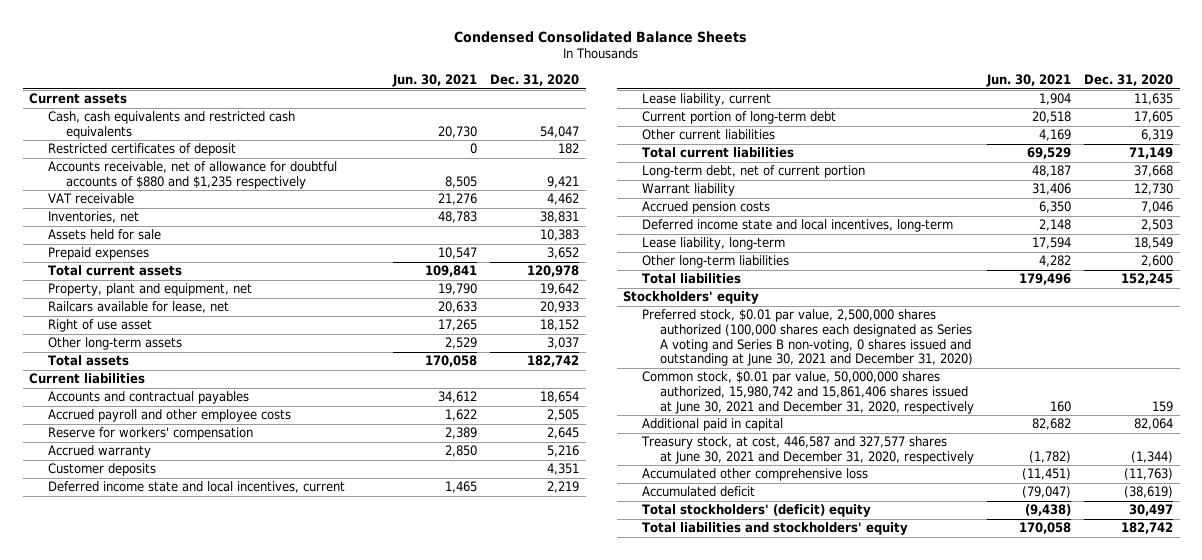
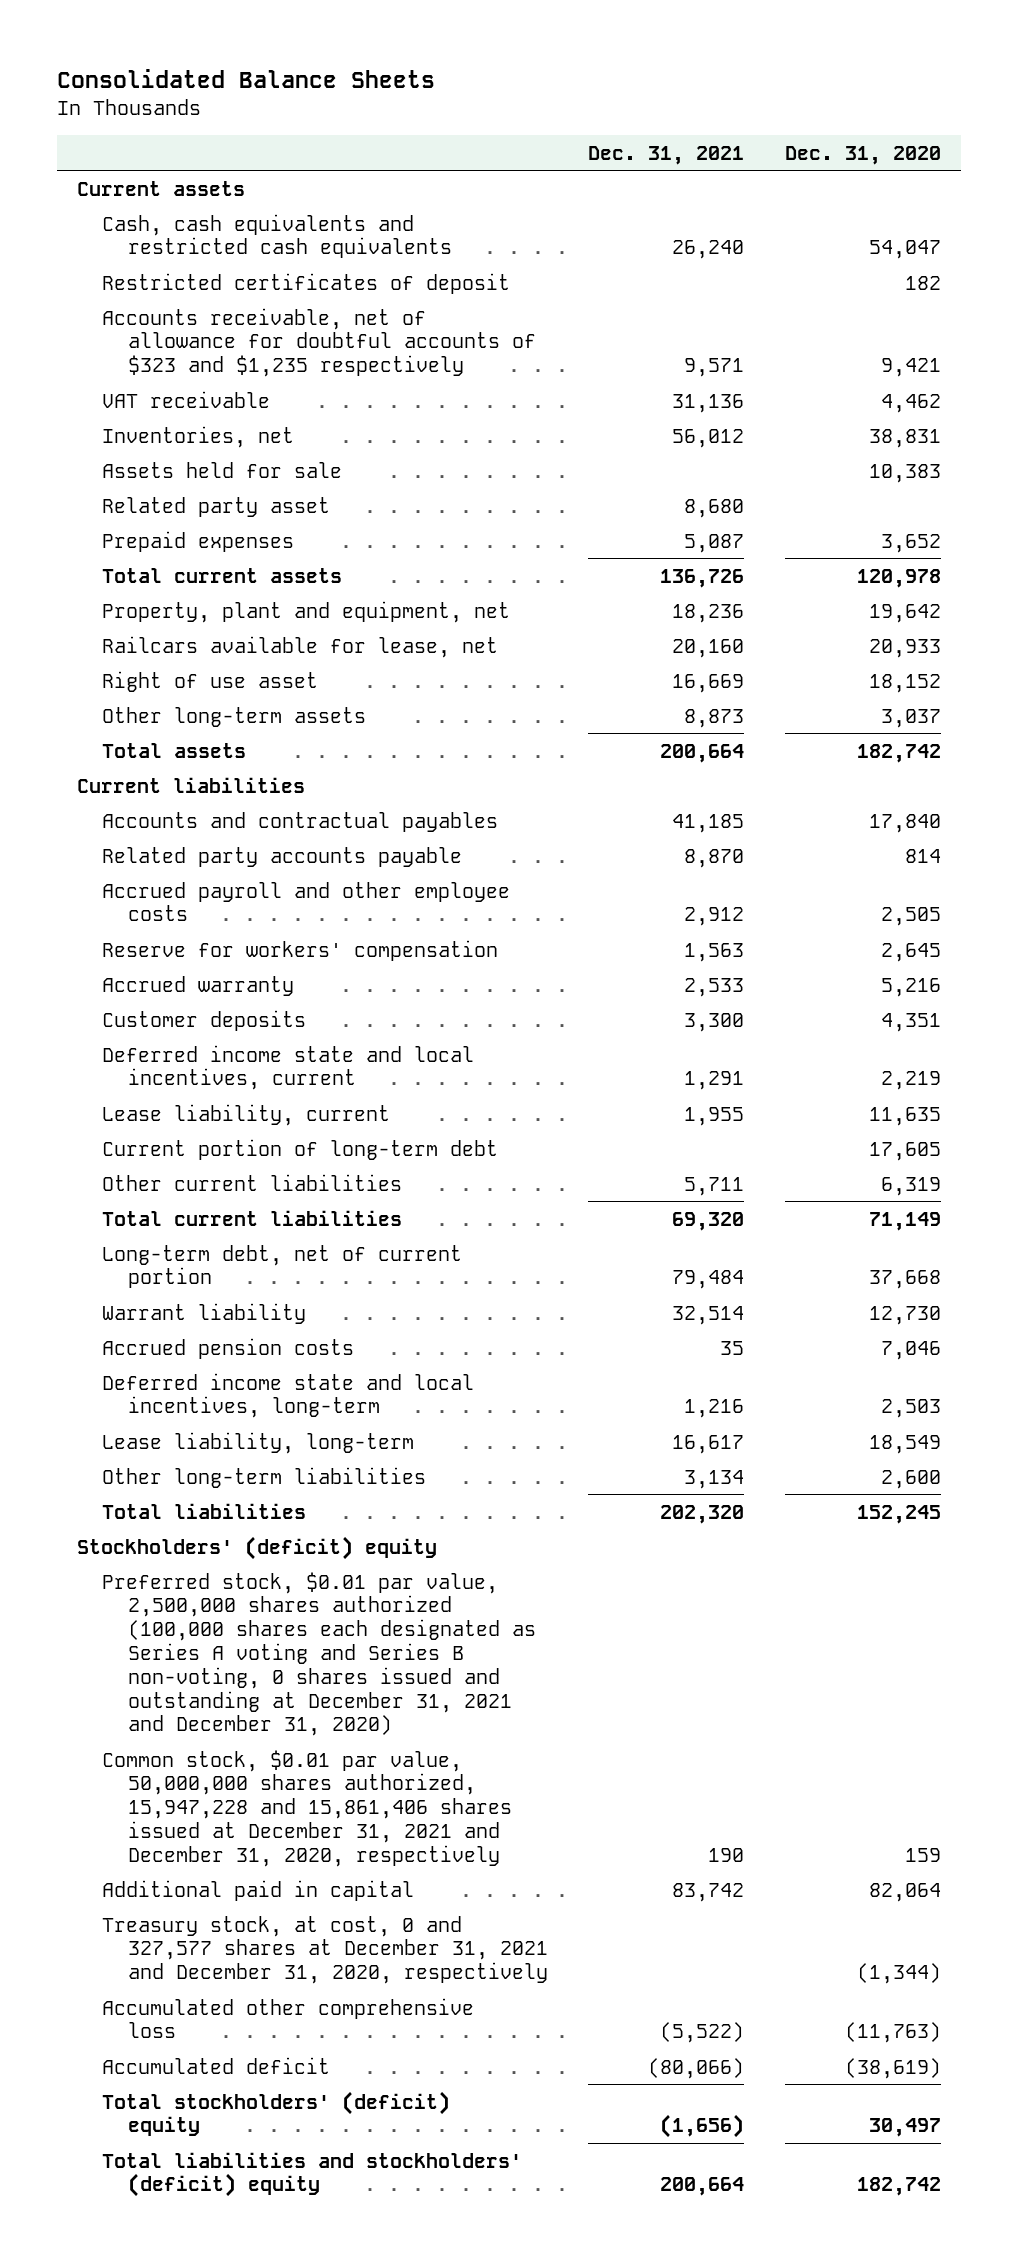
[454,30,748,43] Condensed Consolidated Balance Sheets -> [56,69,435,89] Consolidated Balance Sheets
[392,74,478,88] Jun. 30, 2021 -> none
none -> [588,145,745,165] Dec. 31, 2021
[47,161,337,190] Accounts receivable, net of allowance for doubtful accounts of $880 and $1,235 respectively -> [102,307,536,378] Accounts receivable, net of allowance for doubtful accounts of $323 and $1,235 respectively
none -> [102,496,331,517] Related party asset
[540,391,580,404] 18,654 -> [868,813,941,833] 17,840
none -> [102,846,463,867] Related party accounts payable
[623,291,760,305] Stockholders' equity -> [77,1535,438,1560] Stockholders' (deficit) equity
[641,309,974,367] Preferred stock, $0.01 par value, 2,500,000 shares authorized (100,000 shares each designated as Series A voting and Series B non-voting, 0 shares issued and outstanding at June 30, 2021 and December 31, 2020) -> [102,1571,536,1737] Preferred stock, $0.01 par value, 2,500,000 shares authorized (100,000 shares each designated as Series A voting and Series B non-voting, 0 shares issued and outstanding at December 31, 2021 and December 31, 2020)
[641,371,975,414] Common stock, $0.01 par value, 50,000,000 shares authorized, 15,980,742 and 15,861,406 shares issued at June 30, 2021 and December 31, 2020, respectively -> [102,1749,512,1867] Common stock, $0.01 par value, 50,000,000 shares authorized, 15,947,228 and 15,861,406 shares issued at December 31, 2021 and December 31, 2020, respectively
[640,436,975,465] Treasury stock, at cost, 446,587 and 327,577 shares at June 30, 2021 and December 31, 2020, respectively -> [102,1915,548,1985] Treasury stock, at cost, 0 and 327,577 shares at December 31, 2021 and December 31, 2020, respectively
[641,522,908,536] Total liabilities and stockholders' equity -> [102,2151,523,2198] Total liabilities and stockholders' (deficit) equity

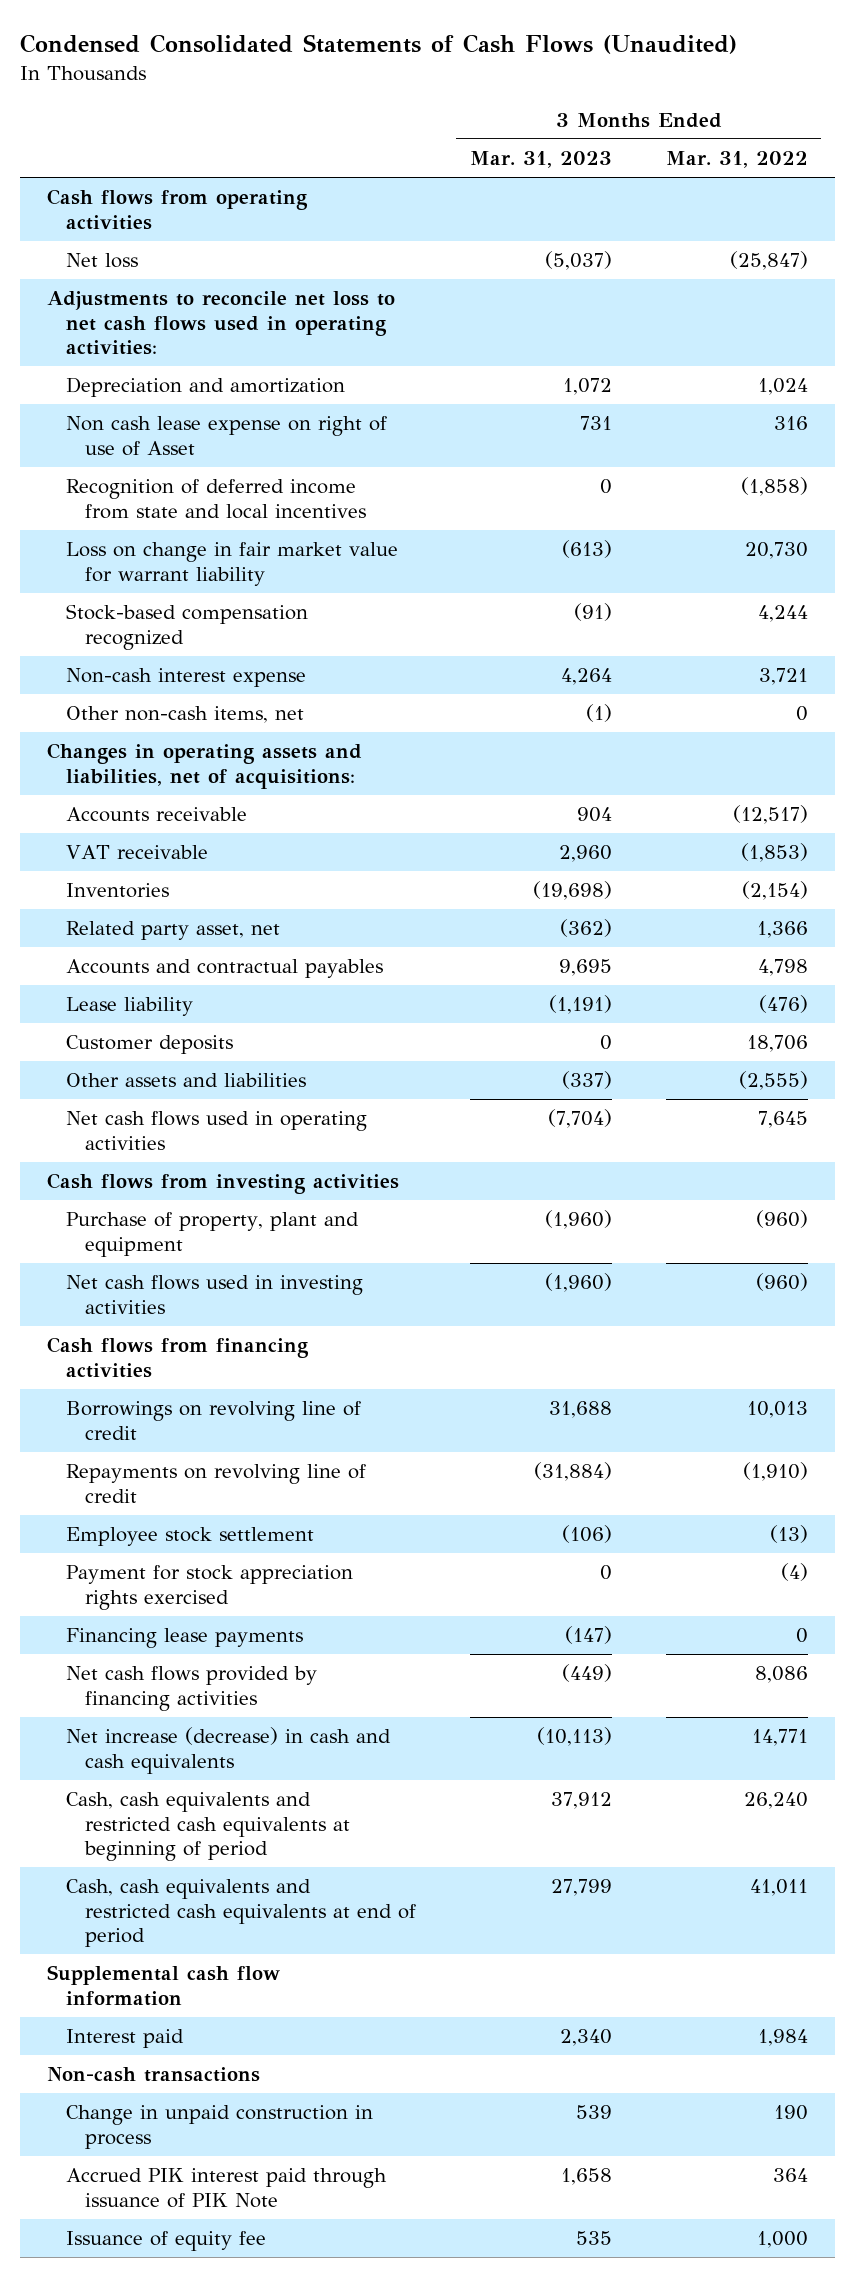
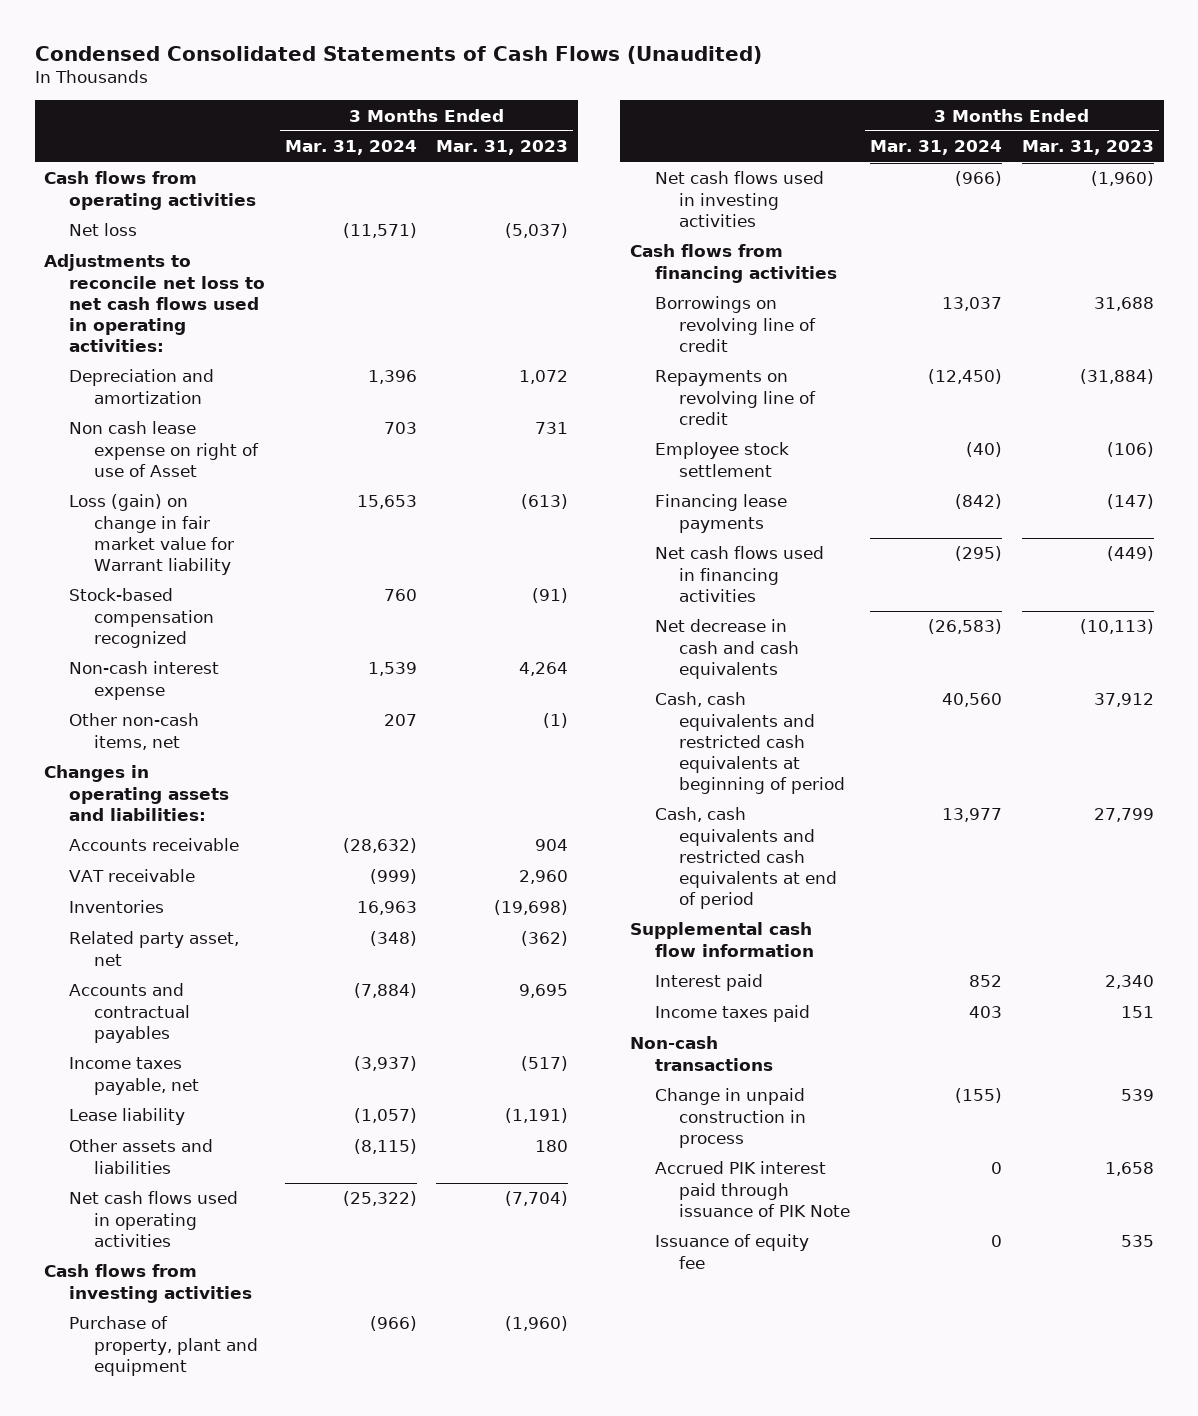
[665,151,808,169] Mar. 31, 2022 -> none
none -> [284,140,417,156] Mar. 31, 2024
[65,479,366,519] Recognition of deferred income from state and local incentives -> none
[65,542,398,586] Loss on change in fair market value for warrant liability -> [69,494,235,575] Loss (gain) on change in fair market value for Warrant liability
[46,743,362,789] Changes in operating assets and liabilities, net of acquisitions: -> [44,765,230,821] Changes in operating assets and liabilities:
none -> [69,1057,200,1095] Income taxes payable, net
[65,1035,233,1055] Customer deposits -> none
[561,1071,612,1090] (337) -> [535,1140,569,1153] 180
[65,1565,353,1610] Payment for stock appreciation rights exercised -> none
[65,1666,317,1711] Net cash flows provided by financing activities -> [654,546,824,602] Net cash flows used in financing activities
[65,1727,391,1774] Net increase (decrease) in cash and cash equivalents -> [654,619,800,679] Net decrease in cash and cash equivalents
none -> [654,1005,810,1023] Income taxes paid

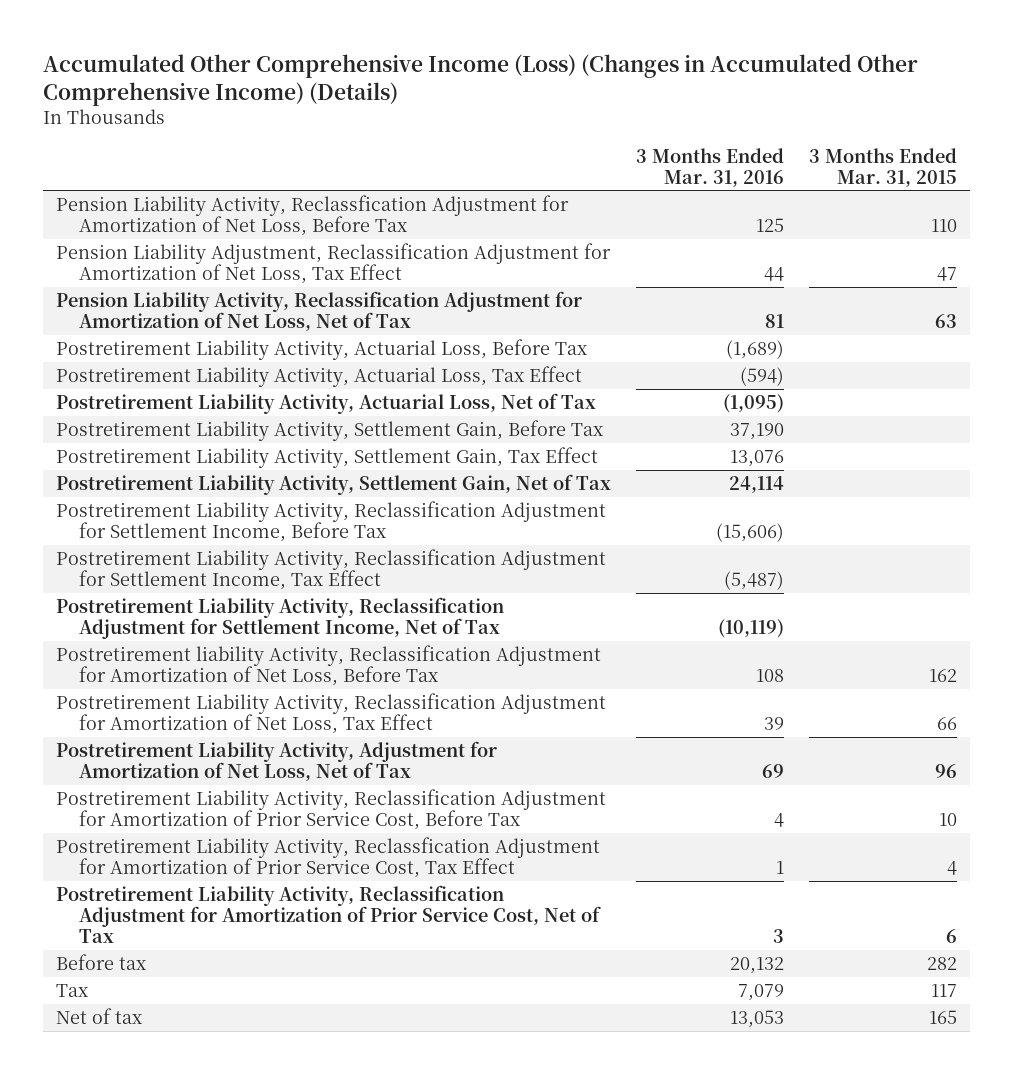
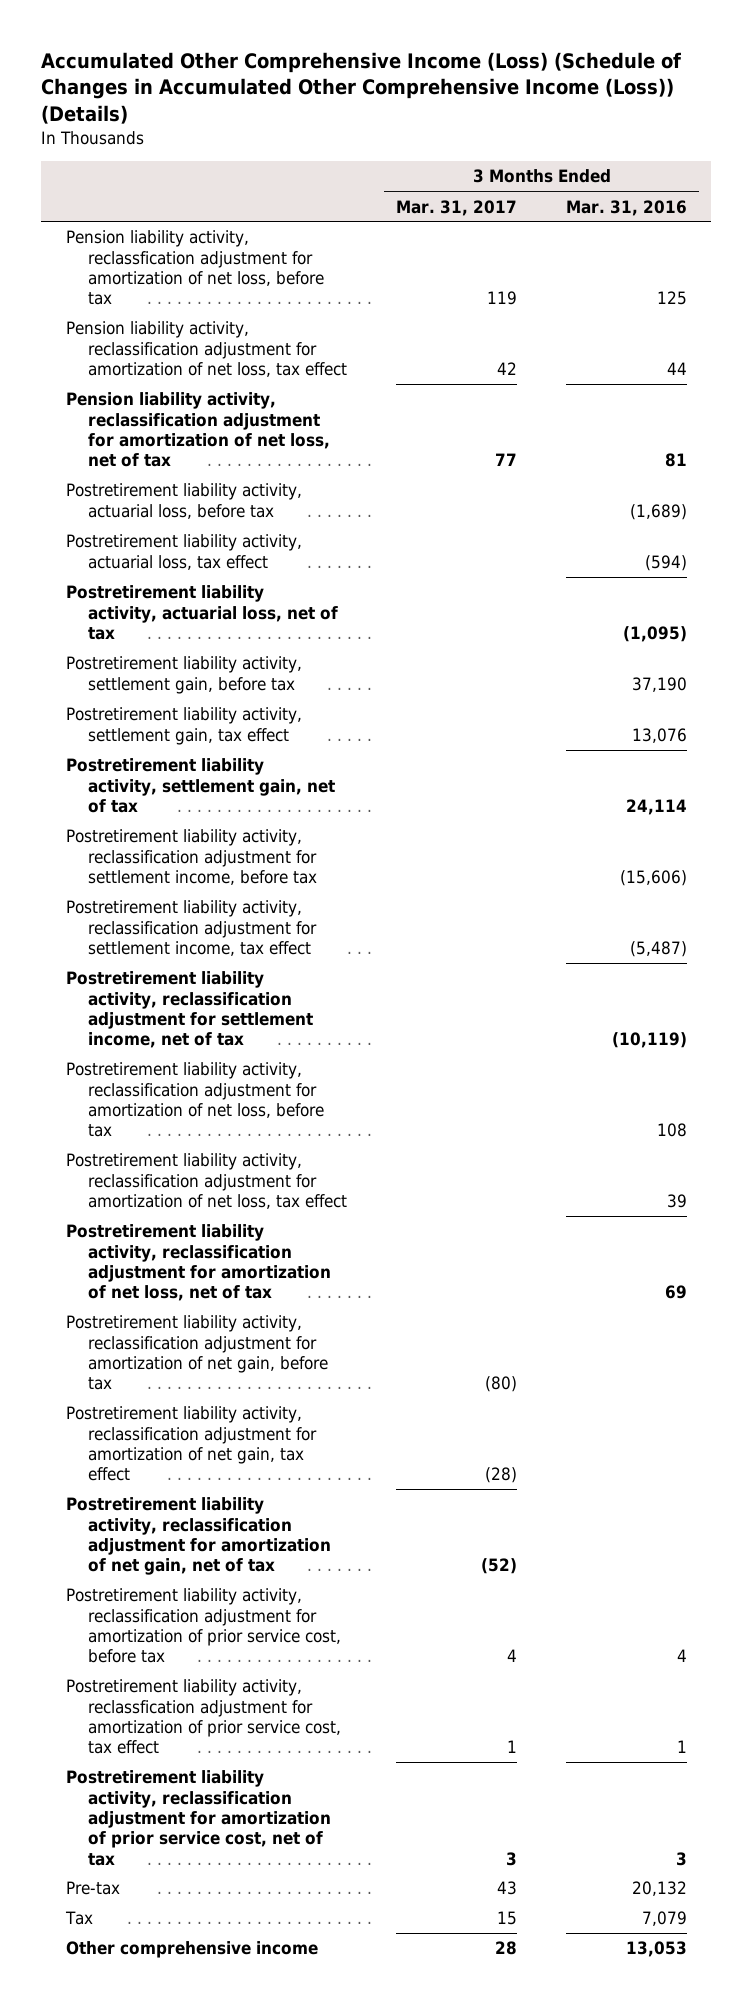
[43,53,919,106] Accumulated Other Comprehensive Income (Loss) (Changes in Accumulated Other Comprehensive Income) (Details) -> [41,51,682,124] Accumulated Other Comprehensive Income (Loss) (Schedule of Changes in Accumulated Other Comprehensive Income (Loss)) (Details)
[809,147,958,187] 3 Months Ended Mar. 31, 2015 -> none
none -> [396,199,518,216] Mar. 31, 2017
[55,194,569,236] Pension Liability Activity, Reclassfication Adjustment for Amortization of Net Loss, Before Tax -> [65,230,325,306] Pension liability activity, reclassfication adjustment for amortization of net loss, before tax
[55,242,611,284] Pension Liability Adjustment, Reclassification Adjustment for Amortization of Net Loss, Tax Effect -> [65,321,348,377] Pension liability activity, reclassification adjustment for amortization of net loss, tax effect
[55,290,582,331] Pension Liability Activity, Reclassification Adjustment for Amortization of Net Loss, Net of Tax -> [65,392,331,468] Pension liability activity, reclassification adjustment for amortization of net loss, net of tax
[55,338,587,360] Postretirement Liability Activity, Actuarial Loss, Before Tax -> [65,483,302,519] Postretirement liability activity, actuarial loss, before tax
[55,365,582,387] Postretirement Liability Activity, Actuarial Loss, Tax Effect -> [65,534,302,570] Postretirement liability activity, actuarial loss, tax effect
[55,392,596,414] Postretirement Liability Activity, Actuarial Loss, Net of Tax -> [65,585,339,640] Postretirement liability activity, actuarial loss, net of tax
[55,419,603,441] Postretirement Liability Activity, Settlement Gain, Before Tax -> [65,656,302,694] Postretirement liability activity, settlement gain, before tax
[55,446,598,468] Postretirement Liability Activity, Settlement Gain, Tax Effect -> [65,707,302,745] Postretirement liability activity, settlement gain, tax effect
[55,473,611,495] Postretirement Liability Activity, Settlement Gain, Net of Tax -> [65,758,336,813] Postretirement liability activity, settlement gain, net of tax
[55,500,606,542] Postretirement Liability Activity, Reclassification Adjustment for Settlement Income, Before Tax -> [65,829,318,885] Postretirement liability activity, reclassification adjustment for settlement income, before tax
[55,548,606,590] Postretirement Liability Activity, Reclassification Adjustment for Settlement Income, Tax Effect -> [65,900,318,956] Postretirement liability activity, reclassification adjustment for settlement income, tax effect
[55,596,504,639] Postretirement Liability Activity, Reclassification Adjustment for Settlement Income, Net of Tax -> [65,971,314,1049] Postretirement liability activity, reclassification adjustment for settlement income, net of tax
[55,644,601,686] Postretirement liability Activity, Reclassification Adjustment for Amortization of Net Loss, Before Tax -> [65,1062,325,1138] Postretirement liability activity, reclassification adjustment for amortization of net loss, before tax
[55,692,606,734] Postretirement Liability Activity, Reclassification Adjustment for Amortization of Net Loss, Tax Effect -> [65,1153,348,1209] Postretirement liability activity, reclassification adjustment for amortization of net loss, tax effect
[55,740,497,781] Postretirement Liability Activity, Adjustment for Amortization of Net Loss, Net of Tax -> [65,1224,332,1302] Postretirement liability activity, reclassification adjustment for amortization of net loss, net of tax
none -> [65,1315,329,1391] Postretirement liability activity, reclassification adjustment for amortization of net gain, before tax
none -> [65,1406,318,1482] Postretirement liability activity, reclassification adjustment for amortization of net gain, tax effect
none -> [65,1497,332,1576] Postretirement liability activity, reclassification adjustment for amortization of net gain, net of tax
[55,788,606,830] Postretirement Liability Activity, Reclassification Adjustment for Amortization of Prior Service Cost, Before Tax -> [65,1588,342,1664] Postretirement liability activity, reclassification adjustment for amortization of prior service cost, before tax
[55,836,600,878] Postretirement Liability Activity, Reclassfication Adjustment for Amortization of Prior Service Cost, Tax Effect -> [65,1679,342,1755] Postretirement liability activity, reclassfication adjustment for amortization of prior service cost, tax effect
[55,884,602,944] Postretirement Liability Activity, Reclassification Adjustment for Amortization of Prior Service Cost, Net of Tax -> [65,1770,332,1866] Postretirement liability activity, reclassification adjustment for amortization of prior service cost, net of tax
[55,953,146,970] Before tax -> [65,1881,120,1896] Pre-tax
[55,1007,142,1024] Net of tax -> [65,1941,318,1959] Other comprehensive income

